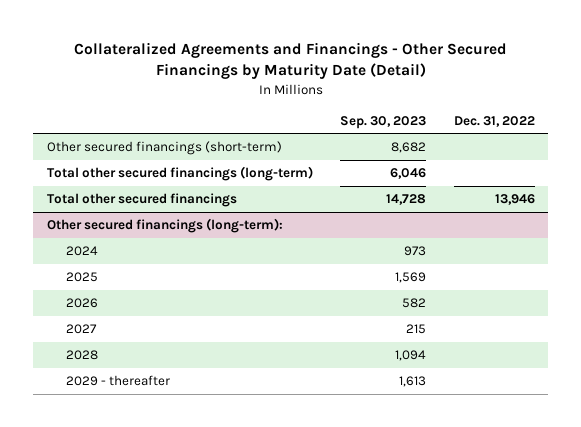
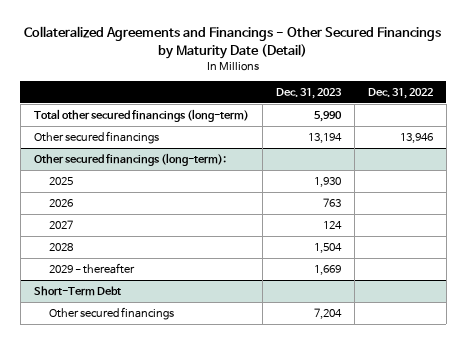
[340,115,427,129] Sep. 30, 2023 -> none
none -> [275,87,342,99] Dec. 31, 2023
[46,141,282,156] Other secured financings (short-term) -> none
[46,193,237,208] Total other secured financings -> [33,130,159,144] Other secured financings
[66,246,99,257] 2024 -> none
none -> [33,285,121,296] Short-Term Debt
none -> [48,306,174,320] Other secured financings

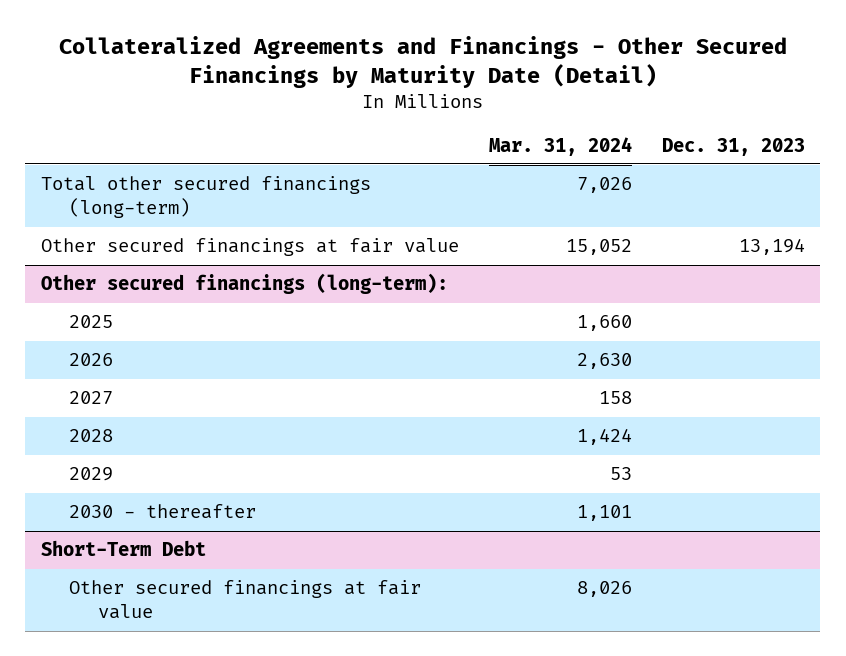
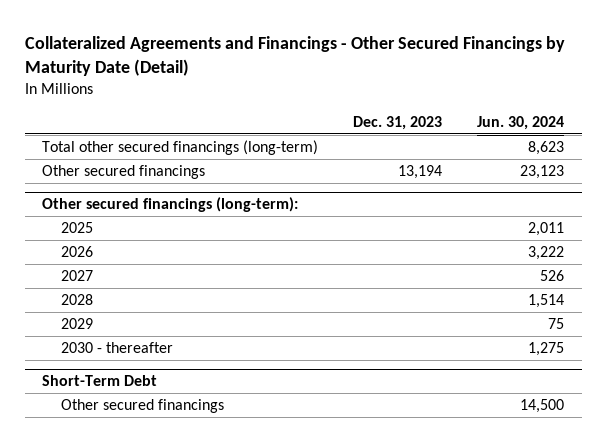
[488,136,632,156] Mar. 31, 2024 -> none
none -> [477,115,565,130] Jun. 30, 2024
[40,238,459,257] Other secured financings at fair value -> [42,164,206,179] Other secured financings
[69,580,422,620] Other secured financings at fair value -> [60,398,224,413] Other secured financings

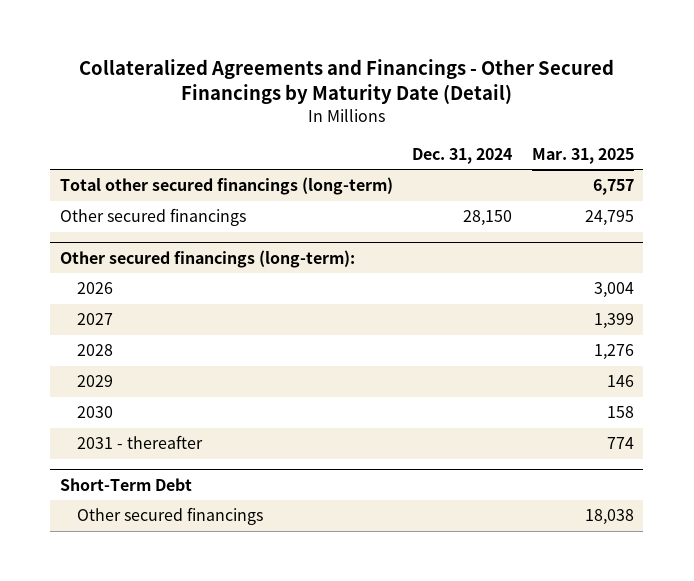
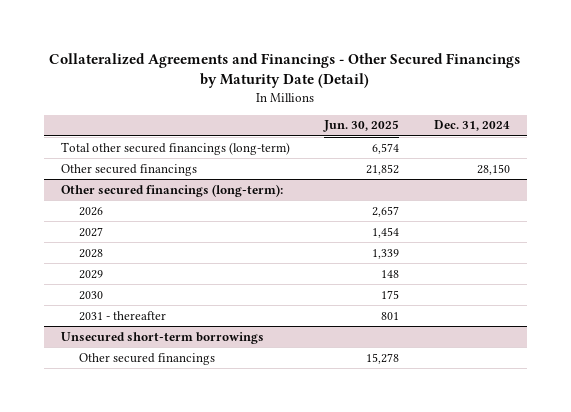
[531,147,634,164] Mar. 31, 2025 -> none
none -> [323,120,400,133] Jun. 30, 2025
[60,477,193,491] Short-Term Debt -> [60,331,264,344] Unsecured short-term borrowings

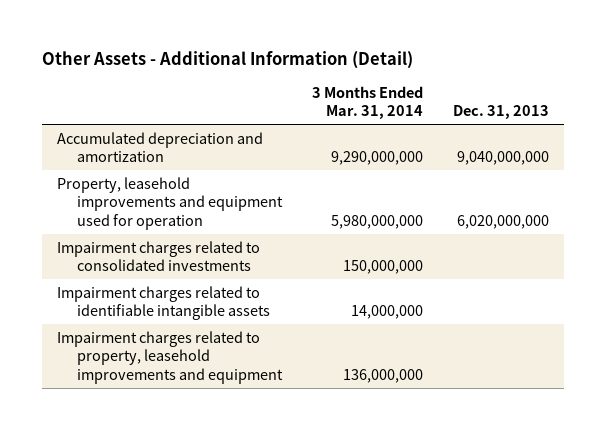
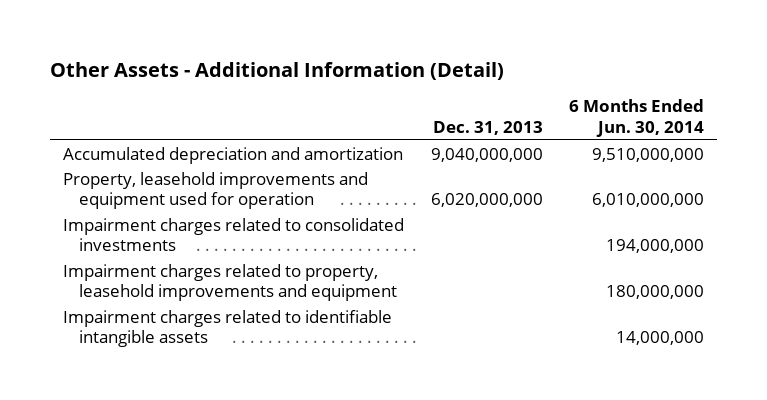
[311,85,423,120] 3 Months Ended Mar. 31, 2014 -> none
none -> [569,99,705,137] 6 Months Ended Jun. 30, 2014
[57,285,270,321] Impairment charges related to identifiable intangible assets -> [63,309,393,348] Impairment charges related to identifiable intangible assets

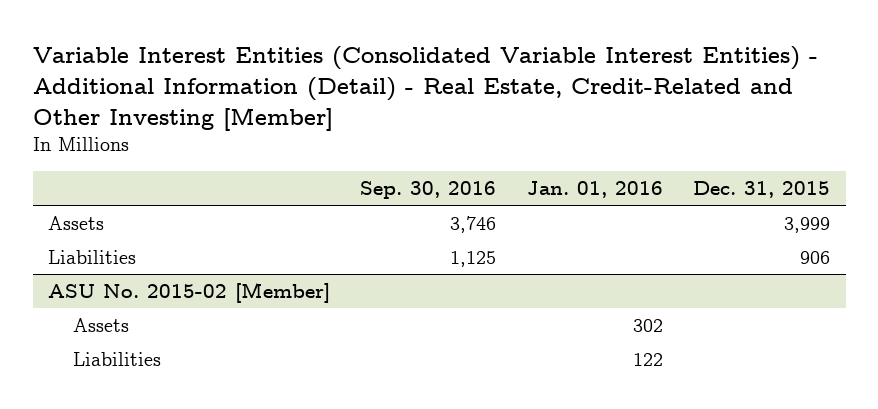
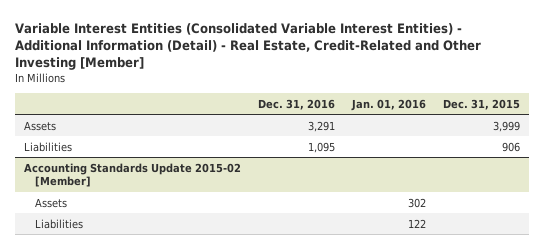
[360,180,497,199] Sep. 30, 2016 -> none
none -> [258,98,336,110] Dec. 31, 2016
[47,281,330,303] ASU No. 2015-02 [Member] -> [23,162,241,188] Accounting Standards Update 2015-02 [Member]

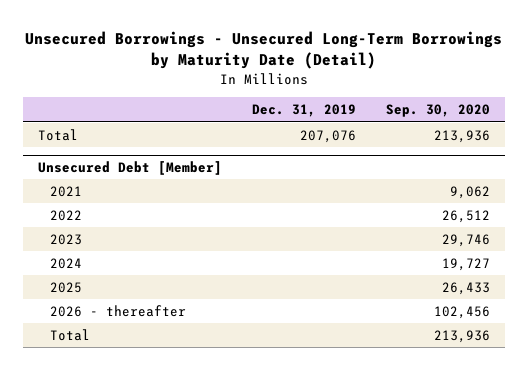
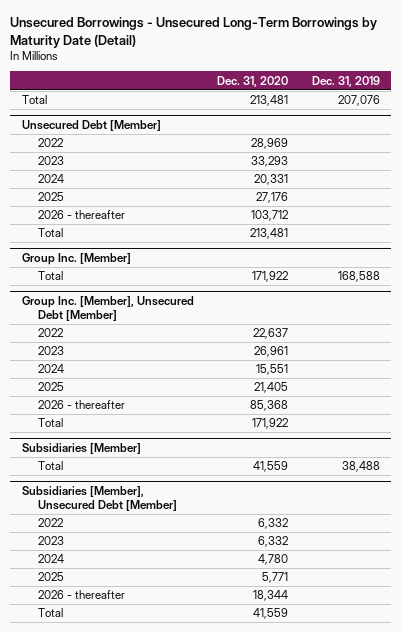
[386,104,491,118] Sep. 30, 2020 -> none
none -> [217,75,289,87] Dec. 31, 2020
[49,185,82,197] 2021 -> none
none -> [21,253,131,266] Group Inc. [Member]
none -> [38,271,64,281] Total
none -> [21,296,194,321] Group Inc. [Member], Unsecured Debt [Member]
none -> [38,328,64,338] 2022
none -> [38,346,65,356] 2023
none -> [38,364,65,374] 2024
none -> [38,382,65,392] 2025
none -> [38,400,126,410] 2026 - thereafter
none -> [38,418,64,428] Total
none -> [21,443,141,455] Subsidiaries [Member]
none -> [38,461,64,471] Total
none -> [21,486,178,511] Subsidiaries [Member], Unsecured Debt [Member]
none -> [38,518,64,528] 2022
none -> [38,536,65,546] 2023
none -> [38,554,65,564] 2024
none -> [38,572,65,582] 2025
none -> [38,590,126,600] 2026 - thereafter
none -> [38,608,64,618] Total

